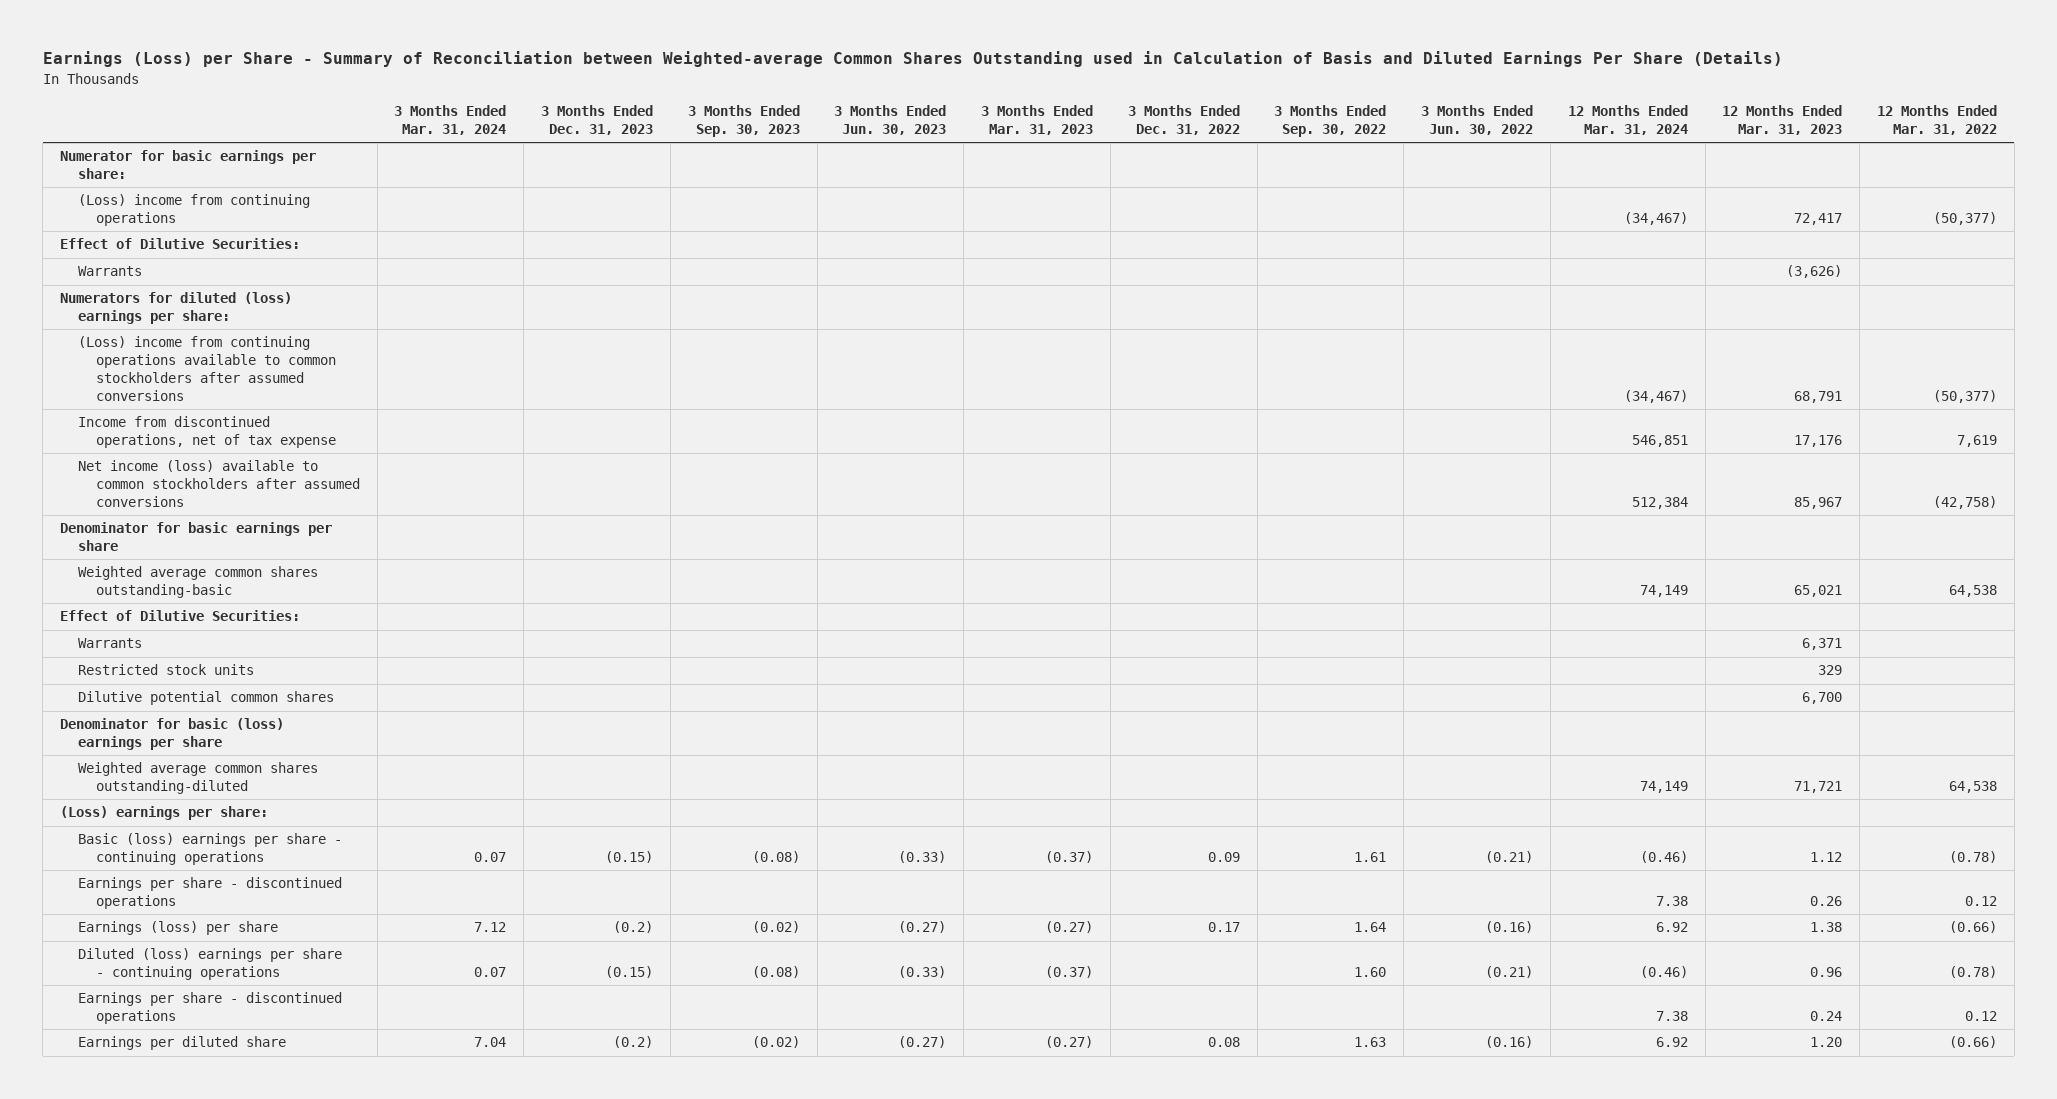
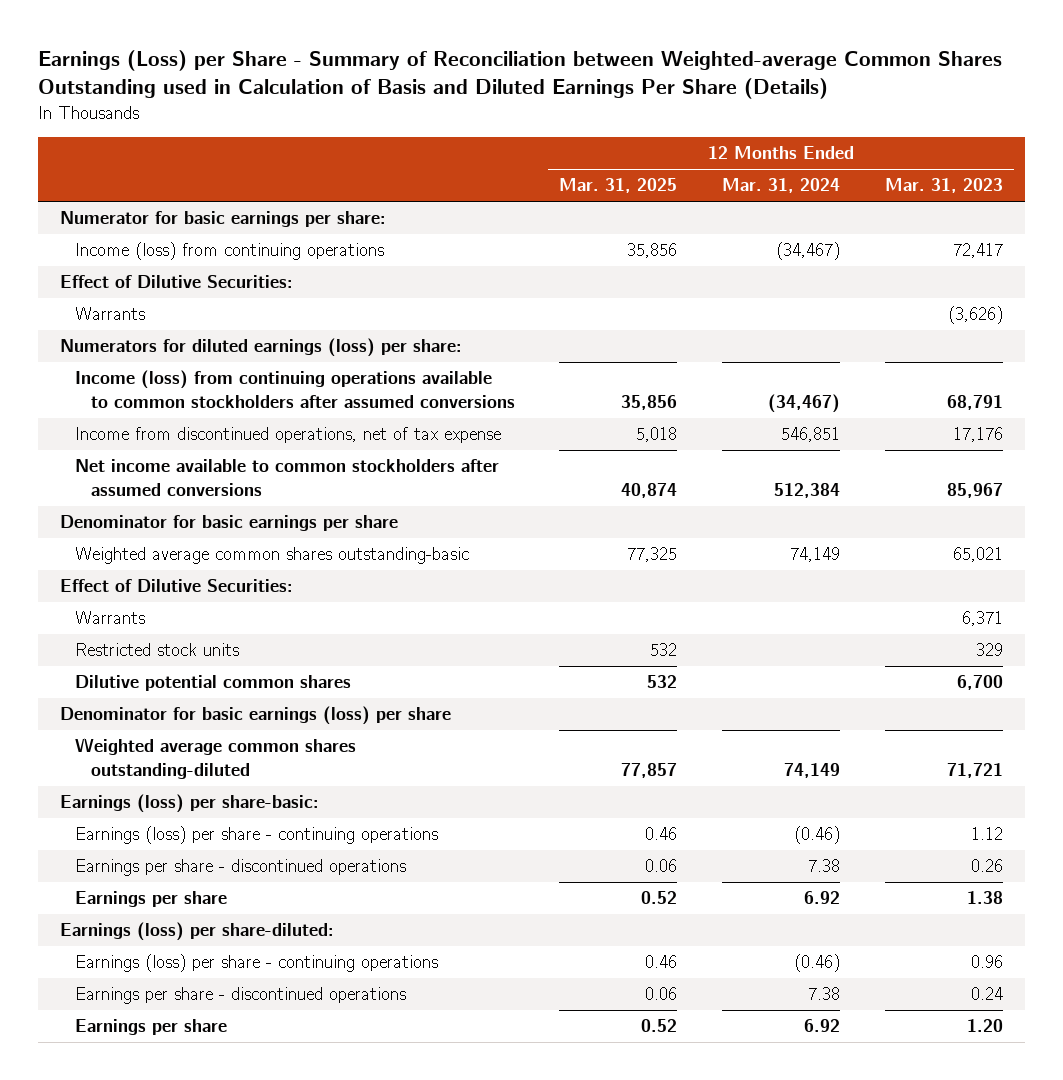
[394,105,507,135] 3 Months Ended Mar. 31, 2024 -> none
[541,105,654,135] 3 Months Ended Dec. 31, 2023 -> none
[687,105,800,137] 3 Months Ended Sep. 30, 2023 -> none
[834,105,947,135] 3 Months Ended Jun. 30, 2023 -> none
[981,105,1094,135] 3 Months Ended Mar. 31, 2023 -> none
[1127,105,1240,135] 3 Months Ended Dec. 31, 2022 -> none
[1274,105,1387,137] 3 Months Ended Sep. 30, 2022 -> none
[1421,105,1534,135] 3 Months Ended Jun. 30, 2022 -> none
[1877,105,1998,135] 12 Months Ended Mar. 31, 2022 -> none
none -> [559,178,678,194] Mar. 31, 2025
[77,194,310,227] (Loss) income from continuing operations -> [75,242,385,261] Income (loss) from continuing operations
[59,292,292,325] Numerators for diluted (loss) earnings per share: -> [59,338,462,358] Numerators for diluted earnings (loss) per share:
[77,336,336,401] (Loss) income from continuing operations available to common stockholders after assumed conversions -> [75,370,515,408] Income (loss) from continuing operations available to common stockholders after assumed conversions
[77,460,360,507] Net income (loss) available to common stockholders after assumed conversions -> [75,459,500,496] Net income available to common stockholders after assumed conversions
[59,718,284,751] Denominator for basic (loss) earnings per share -> [59,706,451,726] Denominator for basic earnings (loss) per share
[59,806,268,821] (Loss) earnings per share: -> [59,794,319,814] Earnings (loss) per share-basic:
[77,833,342,866] Basic (loss) earnings per share - continuing operations -> [75,826,439,845] Earnings (loss) per share - continuing operations
[77,921,278,936] Earnings (loss) per share -> [75,891,228,908] Earnings per share
none -> [59,922,334,942] Earnings (loss) per share-diluted:
[77,948,342,981] Diluted (loss) earnings per share - continuing operations -> [75,954,439,973] Earnings (loss) per share - continuing operations
[77,1036,286,1051] Earnings per diluted share -> [75,1019,228,1036] Earnings per share

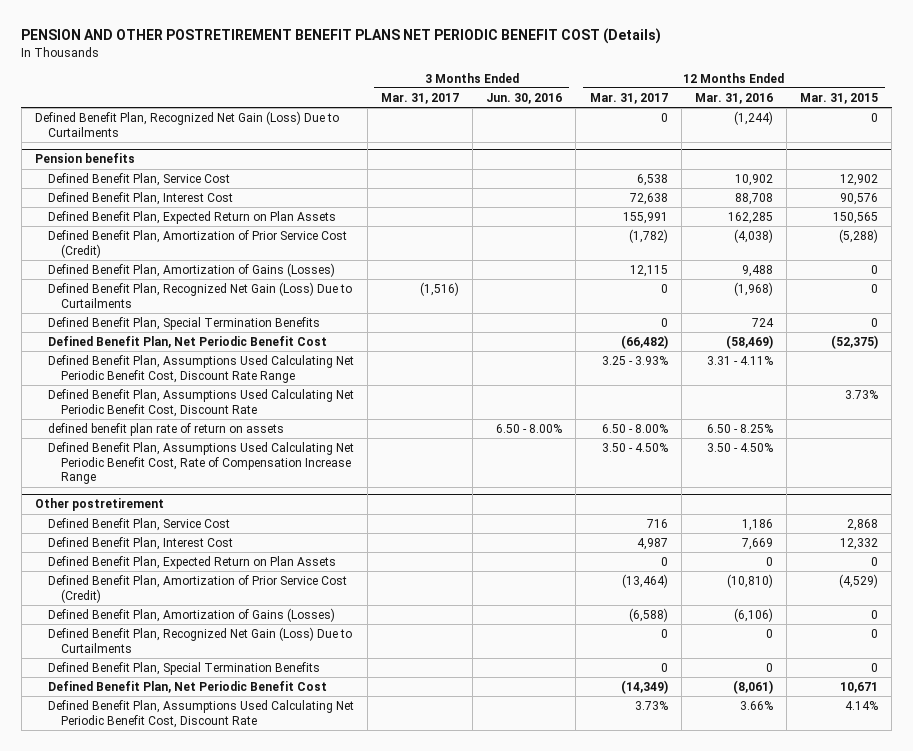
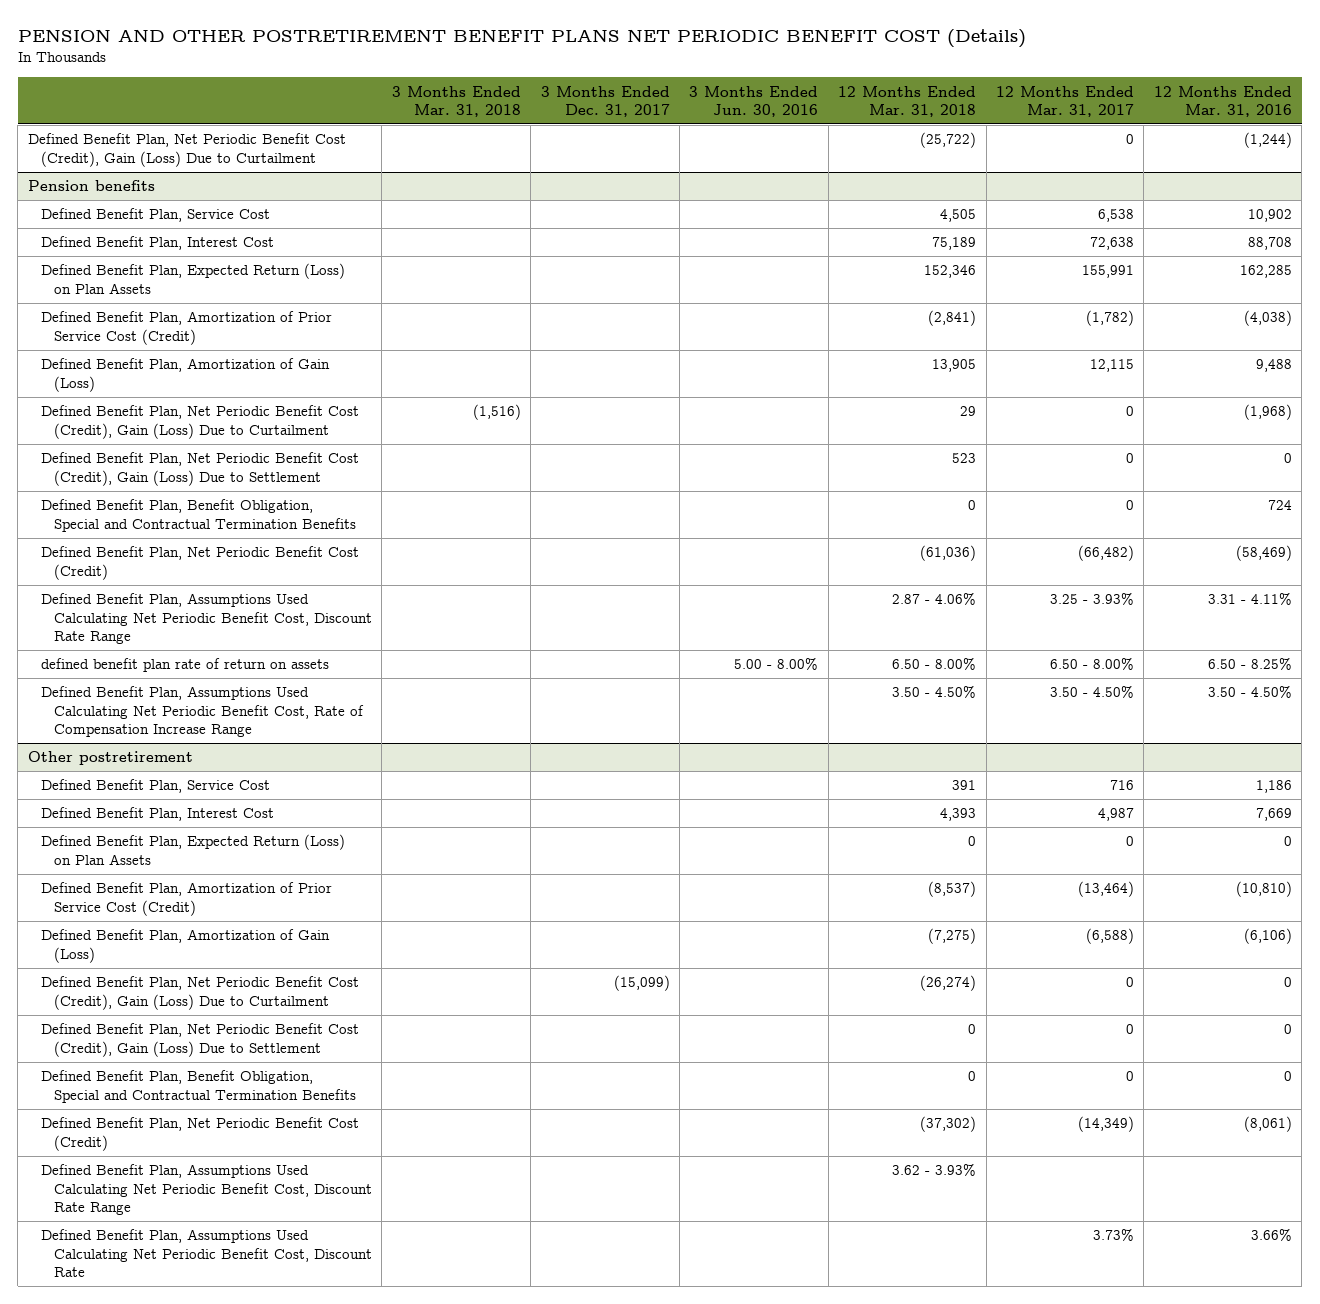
[381,92,460,104] Mar. 31, 2017 -> none
[799,92,878,104] Mar. 31, 2015 -> none
none -> [391,85,521,117] 3 Months Ended Mar. 31, 2018
none -> [540,85,670,117] 3 Months Ended Dec. 31, 2017
none -> [838,85,977,117] 12 Months Ended Mar. 31, 2018
[34,110,339,137] Defined Benefit Plan, Recognized Net Gain (Loss) Due to Curtailments -> [27,133,346,167] Defined Benefit Plan, Net Periodic Benefit Cost (Credit), Gain (Loss) Due to Curtailment
[47,210,336,224] Defined Benefit Plan, Expected Return on Plan Assets -> [40,263,345,294] Defined Benefit Plan, Expected Return (Loss) on Plan Assets
[47,262,335,277] Defined Benefit Plan, Amortization of Gains (Losses) -> [40,358,330,392] Defined Benefit Plan, Amortization of Gain (Loss)
[47,281,352,308] Defined Benefit Plan, Recognized Net Gain (Loss) Due to Curtailments -> [40,405,359,439] Defined Benefit Plan, Net Periodic Benefit Cost (Credit), Gain (Loss) Due to Curtailment
none -> [40,452,359,486] Defined Benefit Plan, Net Periodic Benefit Cost (Credit), Gain (Loss) Due to Settlement
[47,316,320,330] Defined Benefit Plan, Special Termination Benefits -> [40,499,356,532] Defined Benefit Plan, Benefit Obligation, Special and Contractual Termination Benefits
[47,335,327,348] Defined Benefit Plan, Net Periodic Benefit Cost -> [40,546,359,580] Defined Benefit Plan, Net Periodic Benefit Cost (Credit)
[47,388,354,417] Defined Benefit Plan, Assumptions Used Calculating Net Periodic Benefit Cost, Discount Rate -> none
[496,423,563,433] 6.50 - 8.00% -> [734,657,819,671] 5.00 - 8.00%
[47,555,336,569] Defined Benefit Plan, Expected Return on Plan Assets -> [40,834,345,865] Defined Benefit Plan, Expected Return (Loss) on Plan Assets
[47,607,335,622] Defined Benefit Plan, Amortization of Gains (Losses) -> [40,929,330,963] Defined Benefit Plan, Amortization of Gain (Loss)
[47,626,352,653] Defined Benefit Plan, Recognized Net Gain (Loss) Due to Curtailments -> [40,976,359,1010] Defined Benefit Plan, Net Periodic Benefit Cost (Credit), Gain (Loss) Due to Curtailment
none -> [40,1023,359,1057] Defined Benefit Plan, Net Periodic Benefit Cost (Credit), Gain (Loss) Due to Settlement
[47,661,320,675] Defined Benefit Plan, Special Termination Benefits -> [40,1070,356,1103] Defined Benefit Plan, Benefit Obligation, Special and Contractual Termination Benefits
[47,680,327,693] Defined Benefit Plan, Net Periodic Benefit Cost -> [40,1117,359,1151] Defined Benefit Plan, Net Periodic Benefit Cost (Credit)
none -> [40,1164,372,1216] Defined Benefit Plan, Assumptions Used Calculating Net Periodic Benefit Cost, Discount Rate Range

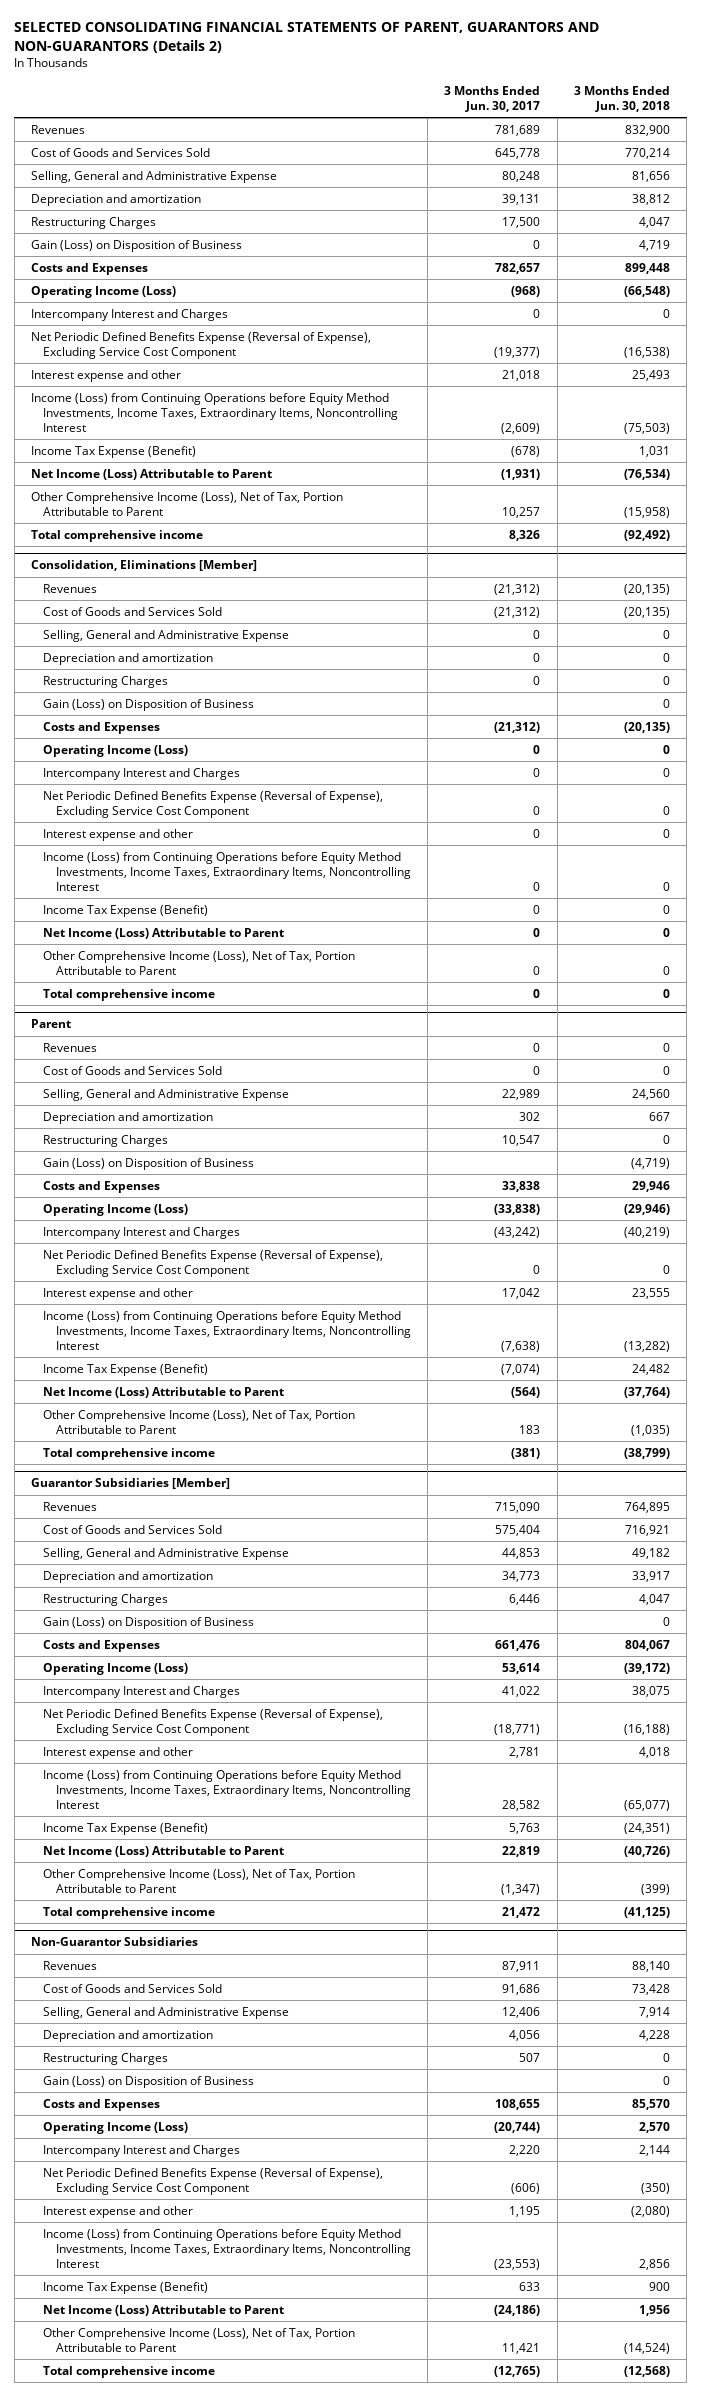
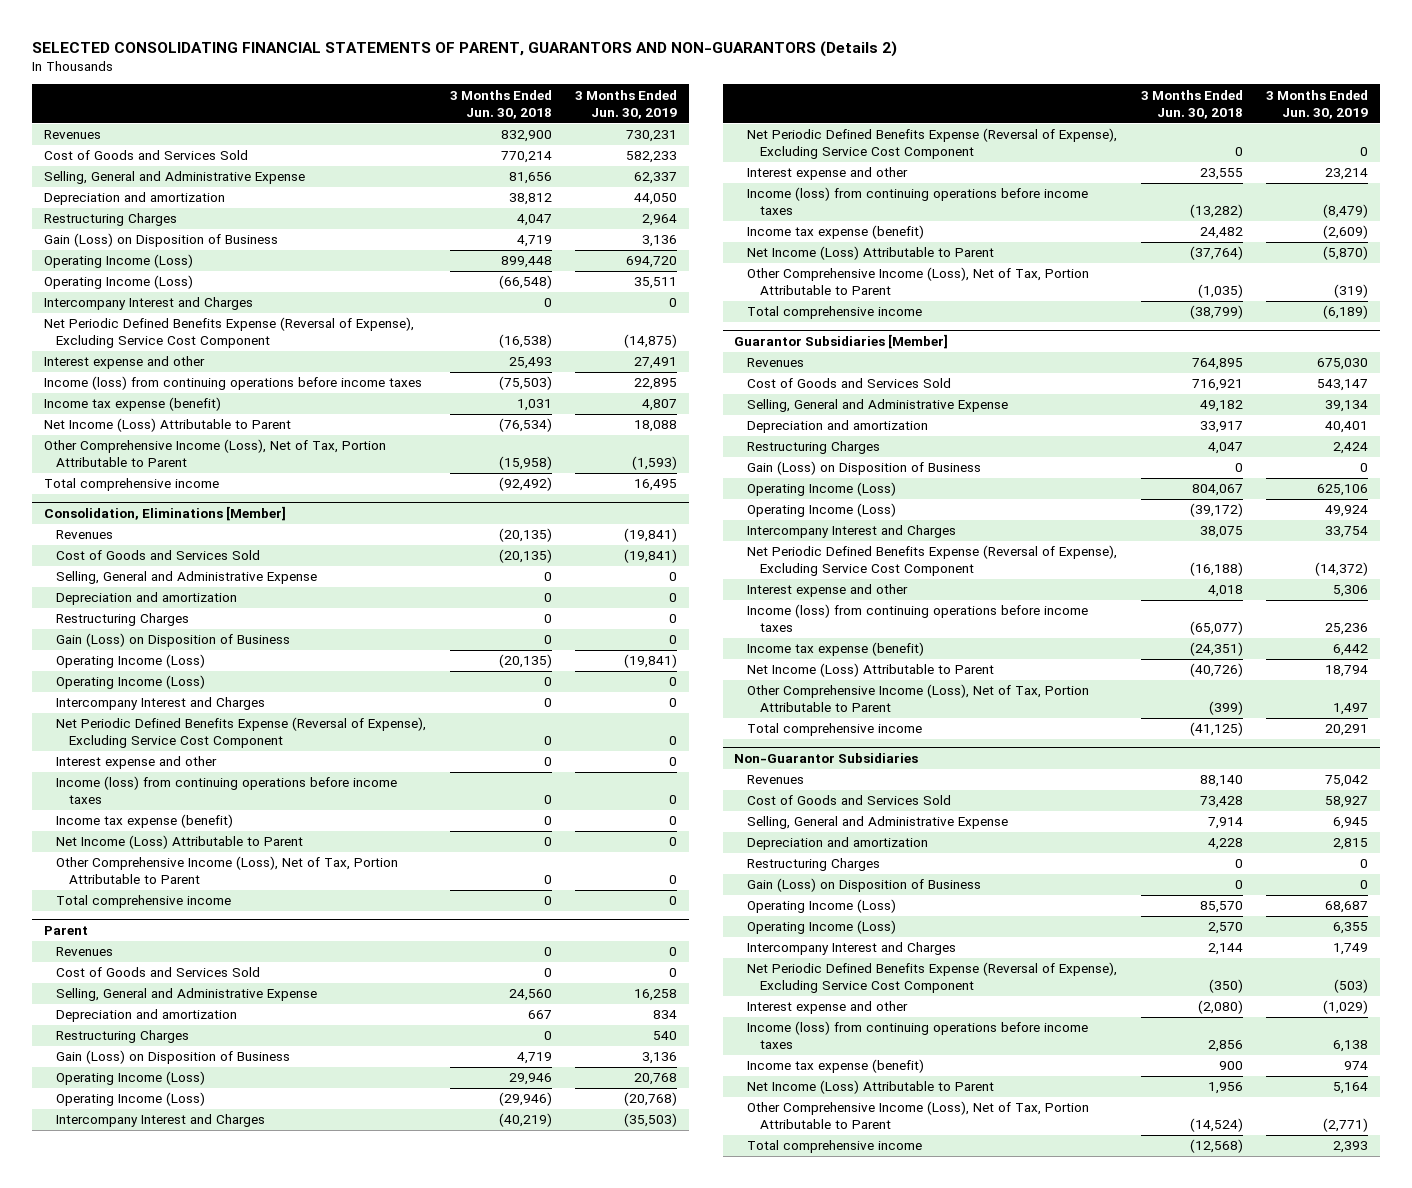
[444,85,541,112] 3 Months Ended Jun. 30, 2017 -> none
none -> [575,89,678,119] 3 Months Ended Jun. 30, 2019
[30,262,148,275] Costs and Expenses -> [43,254,193,269] Operating Income (Loss)
[30,392,399,432] Income (Loss) from Continuing Operations before Equity Method Investments, Income Taxes, Extraordinary Items, Noncontrolling Interest -> [43,376,422,391] Income (loss) from continuing operations before income taxes
[30,445,196,458] Income Tax Expense (Benefit) -> [43,397,221,412] Income tax expense (benefit)
[43,721,161,734] Costs and Expenses -> [56,654,206,669] Operating Income (Loss)
[43,851,411,891] Income (Loss) from Continuing Operations before Equity Method Investments, Income Taxes, Extraordinary Items, Noncontrolling Interest -> [56,776,398,805] Income (loss) from continuing operations before income taxes
[43,904,209,917] Income Tax Expense (Benefit) -> [56,814,234,829] Income tax expense (benefit)
[630,1157,670,1169] (4,719) -> [516,1052,552,1065] 4,719
[43,1180,161,1193] Costs and Expenses -> [56,1071,206,1086] Operating Income (Loss)
[43,1310,411,1350] Income (Loss) from Continuing Operations before Equity Method Investments, Income Taxes, Extraordinary Items, Noncontrolling Interest -> [747,187,1089,216] Income (loss) from continuing operations before income taxes
[43,1363,209,1376] Income Tax Expense (Benefit) -> [747,225,925,240] Income tax expense (benefit)
[43,1639,161,1652] Costs and Expenses -> [747,482,897,497] Operating Income (Loss)
[43,1769,411,1809] Income (Loss) from Continuing Operations before Equity Method Investments, Income Taxes, Extraordinary Items, Noncontrolling Interest -> [747,604,1089,633] Income (loss) from continuing operations before income taxes
[43,1822,209,1835] Income Tax Expense (Benefit) -> [747,642,925,657] Income tax expense (benefit)
[43,2098,161,2111] Costs and Expenses -> [747,899,897,914] Operating Income (Loss)
[43,2228,411,2268] Income (Loss) from Continuing Operations before Equity Method Investments, Income Taxes, Extraordinary Items, Noncontrolling Interest -> [747,1021,1089,1050] Income (loss) from continuing operations before income taxes
[43,2281,209,2294] Income Tax Expense (Benefit) -> [747,1059,925,1074] Income tax expense (benefit)

